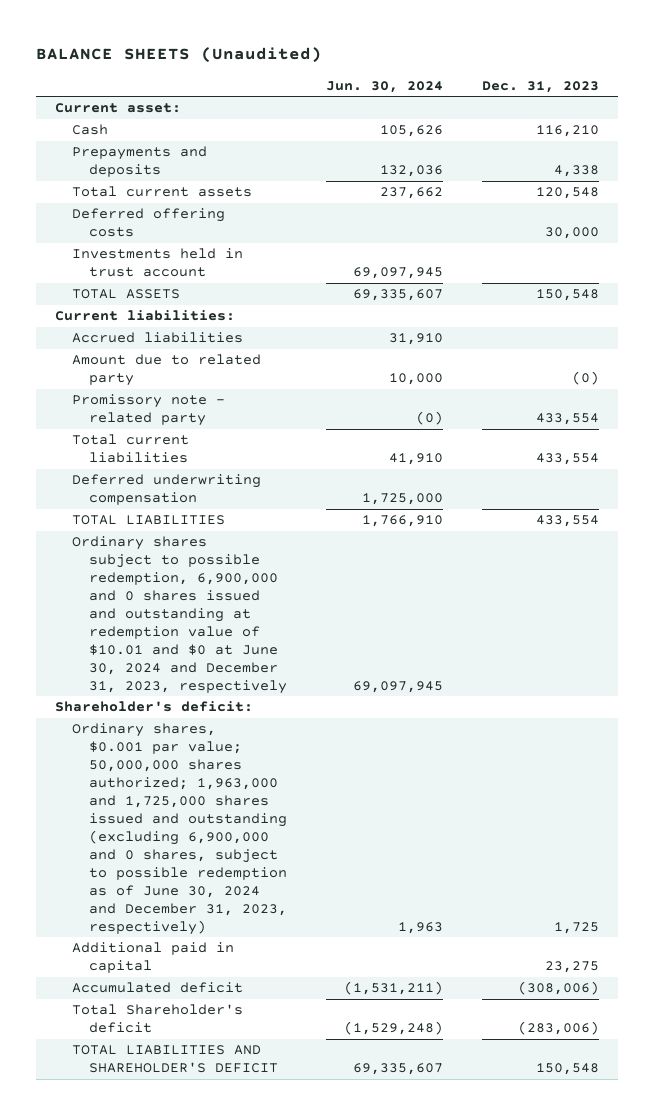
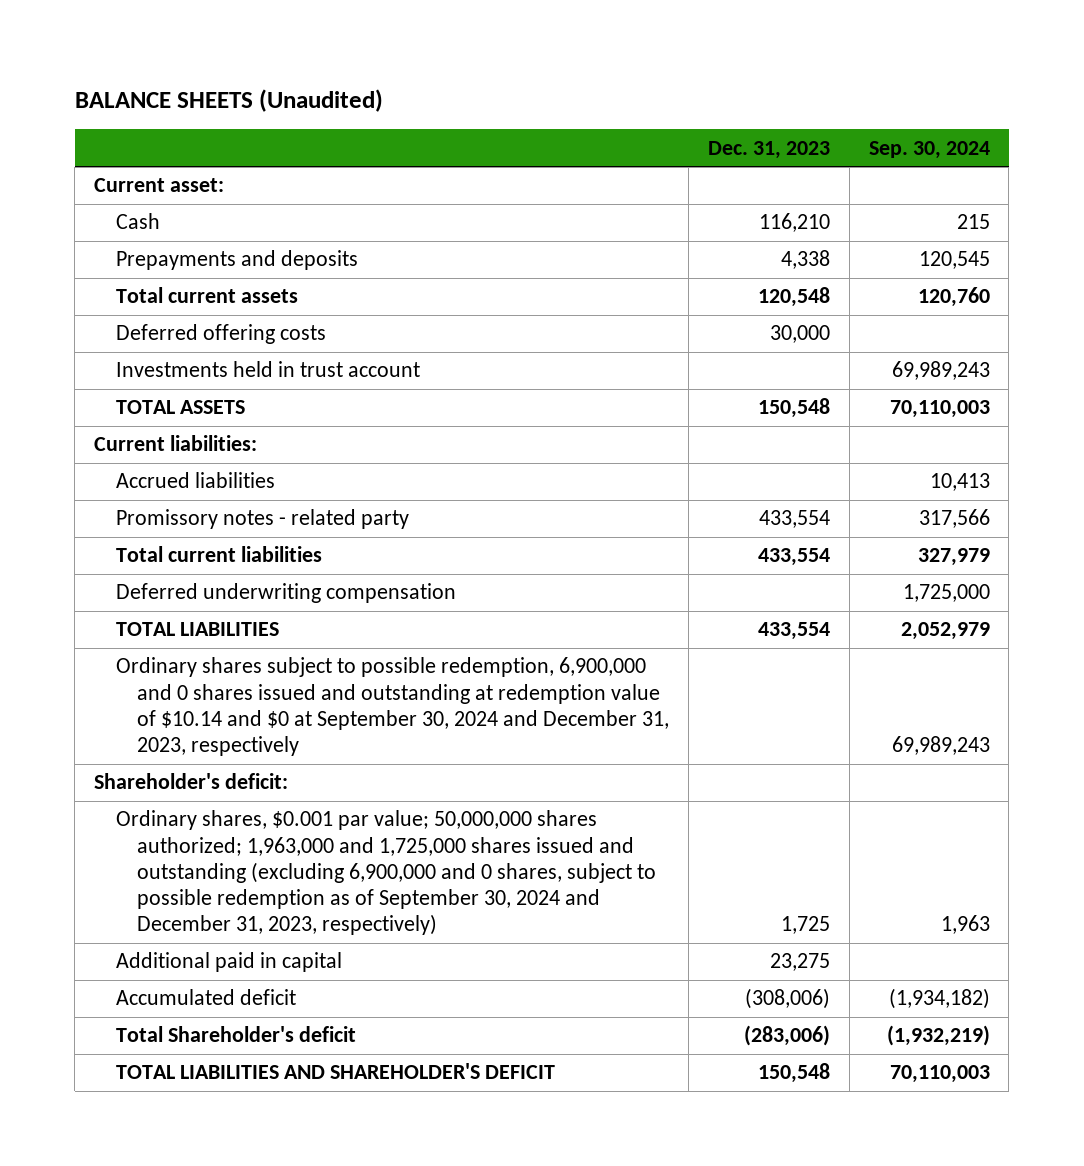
[326,80,444,93] Jun. 30, 2024 -> none
none -> [868,140,990,159] Sep. 30, 2024
[72,354,262,387] Amount due to related party -> none
[72,394,226,427] Promissory note - related party -> [115,509,409,530] Promissory notes - related party
[72,536,288,694] Ordinary shares subject to possible redemption, 6,900,000 and 0 shares issued and outstanding at redemption value of $10.01 and $0 at June 30, 2024 and December 31, 2023, respectively -> [115,657,670,757] Ordinary shares subject to possible redemption, 6,900,000 and 0 shares issued and outstanding at redemption value of $10.14 and $0 at September 30, 2024 and December 31, 2023, respectively
[72,723,288,935] Ordinary shares, $0.001 par value; 50,000,000 shares authorized; 1,963,000 and 1,725,000 shares issued and outstanding (excluding 6,900,000 and 0 shares, subject to possible redemption as of June 30, 2024 and December 31, 2023, respectively) -> [115,810,657,936] Ordinary shares, $0.001 par value; 50,000,000 shares authorized; 1,963,000 and 1,725,000 shares issued and outstanding (excluding 6,900,000 and 0 shares, subject to possible redemption as of September 30, 2024 and December 31, 2023, respectively)

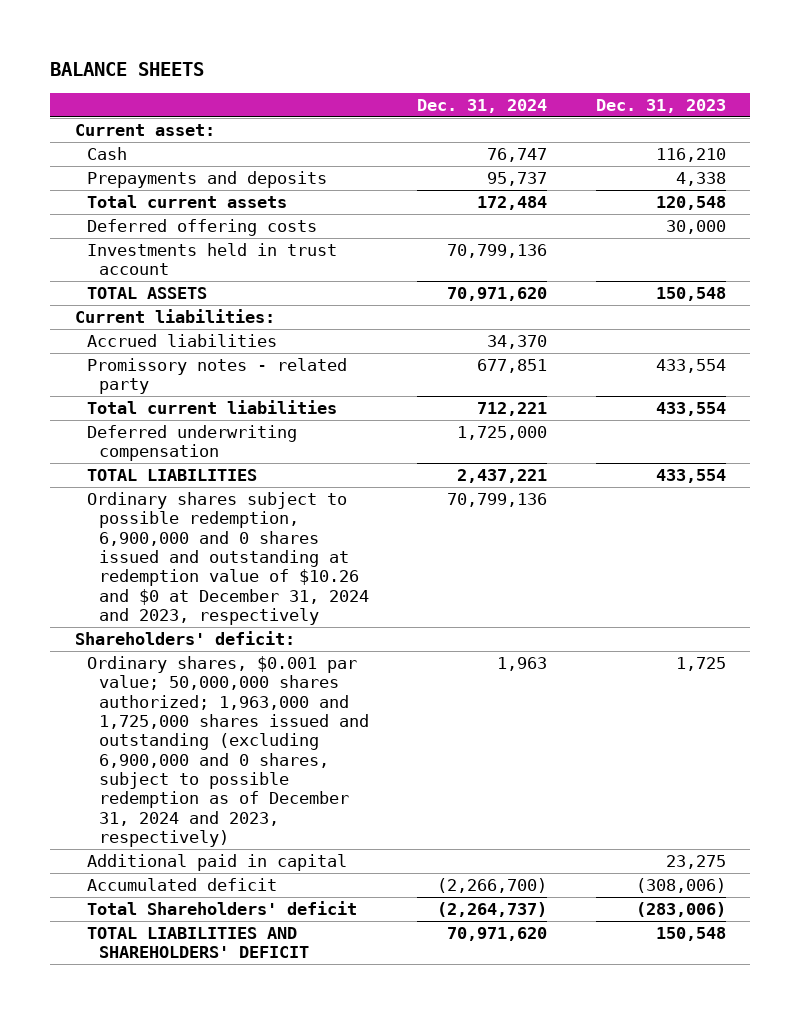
[74,88,383,112] BALANCE SHEETS (Unaudited) -> [50,62,205,77] BALANCE SHEETS
[868,140,990,159] Sep. 30, 2024 -> none
none -> [417,98,548,113] Dec. 31, 2024
[115,657,670,757] Ordinary shares subject to possible redemption, 6,900,000 and 0 shares issued and outstanding at redemption value of $10.14 and $0 at September 30, 2024 and December 31, 2023, respectively -> [86,492,369,625] Ordinary shares subject to possible redemption, 6,900,000 and 0 shares issued and outstanding at redemption value of $10.26 and $0 at December 31, 2024 and 2023, respectively
[94,773,289,790] Shareholder's deficit: -> [74,631,295,646] Shareholders' deficit:
[115,810,657,936] Ordinary shares, $0.001 par value; 50,000,000 shares authorized; 1,963,000 and 1,725,000 shares issued and outstanding (excluding 6,900,000 and 0 shares, subject to possible redemption as of September 30, 2024 and December 31, 2023, respectively) -> [86,656,369,847] Ordinary shares, $0.001 par value; 50,000,000 shares authorized; 1,963,000 and 1,725,000 shares issued and outstanding (excluding 6,900,000 and 0 shares, subject to possible redemption as of December 31, 2024 and 2023, respectively)
[115,1026,356,1043] Total Shareholder's deficit -> [86,901,357,916] Total Shareholders' deficit
[115,1063,555,1080] TOTAL LIABILITIES AND SHAREHOLDER'S DEFICIT -> [86,927,309,959] TOTAL LIABILITIES AND SHAREHOLDERS' DEFICIT

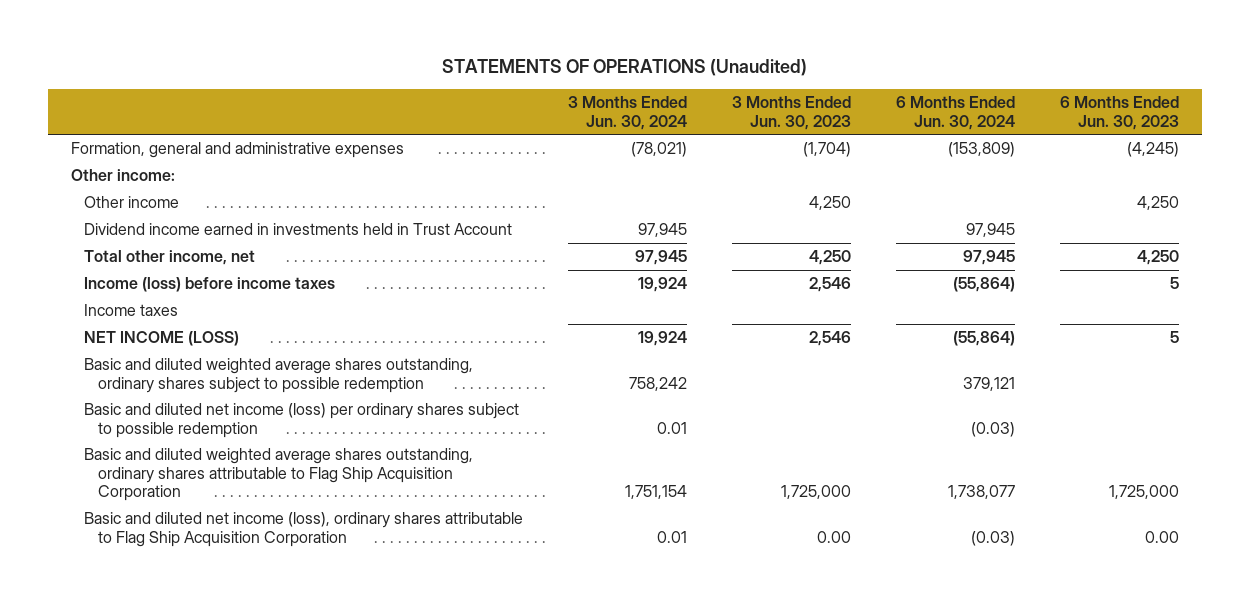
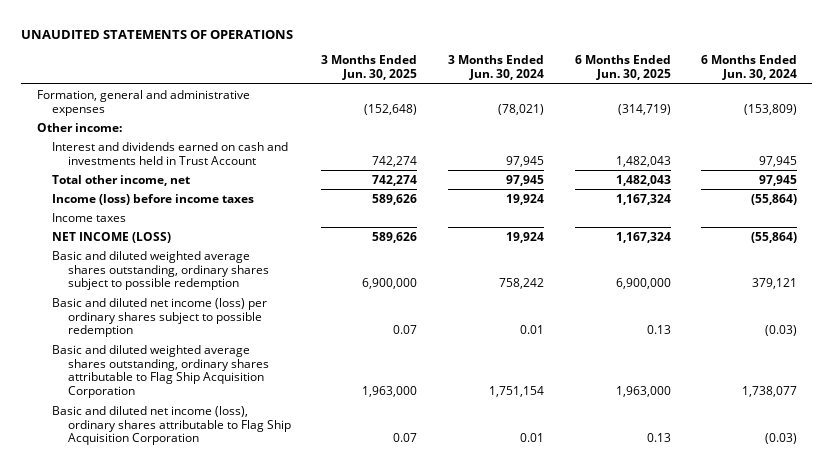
[442,59,808,77] STATEMENTS OF OPERATIONS (Unaudited) -> [21,30,294,40] UNAUDITED STATEMENTS OF OPERATIONS
[732,95,852,130] 3 Months Ended Jun. 30, 2023 -> none
[1060,95,1180,130] 6 Months Ended Jun. 30, 2023 -> none
none -> [321,55,418,81] 3 Months Ended Jun. 30, 2025
none -> [574,55,671,81] 6 Months Ended Jun. 30, 2025
[84,196,180,209] Other income -> none
[84,223,513,236] Dividend income earned in investments held in Trust Account -> [52,141,289,165] Interest and dividends earned on cash and investments held in Trust Account

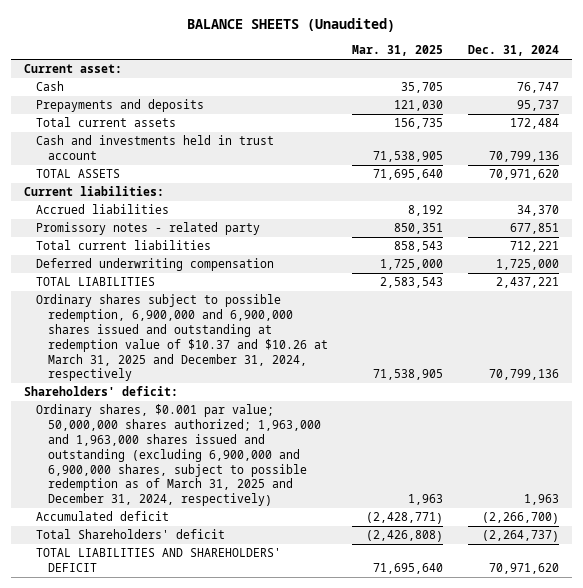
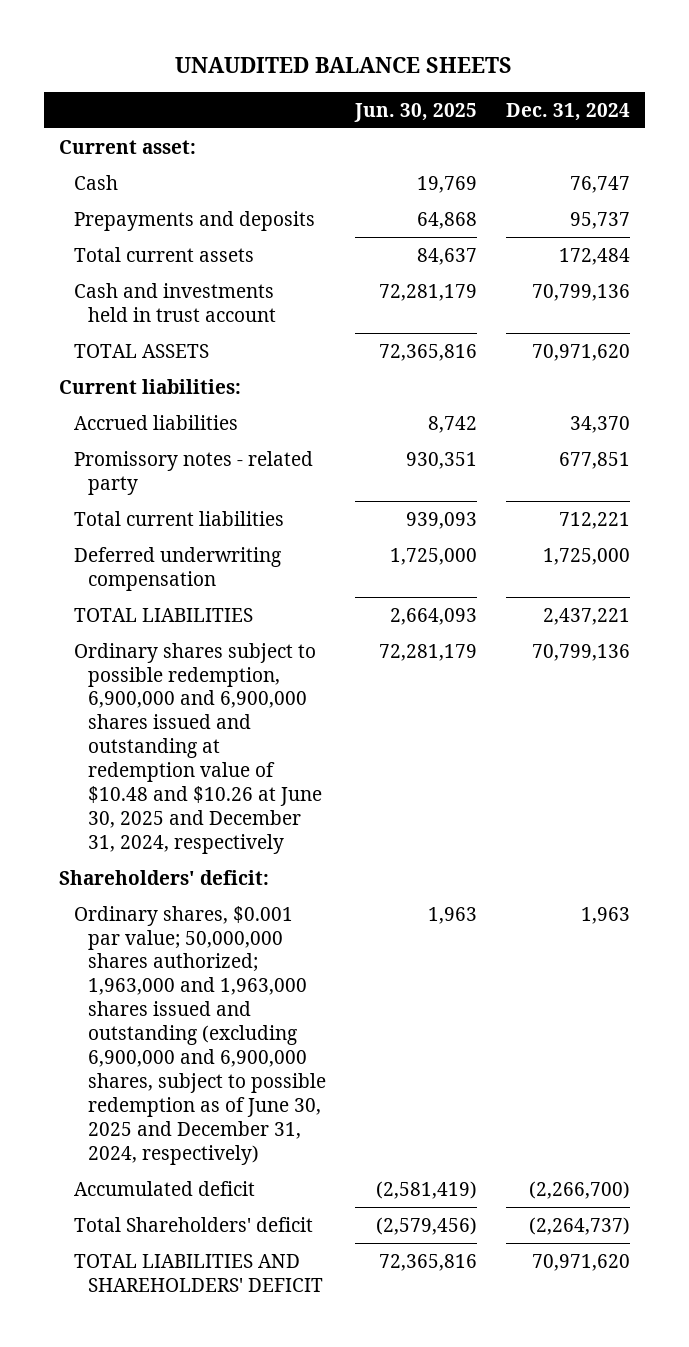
[187,18,396,33] BALANCE SHEETS (Unaudited) -> [175,57,513,74] UNAUDITED BALANCE SHEETS
[352,45,444,57] Mar. 31, 2025 -> none
none -> [354,102,478,122] Jun. 30, 2025
[35,294,328,382] Ordinary shares subject to possible redemption, 6,900,000 and 6,900,000 shares issued and outstanding at redemption value of $10.37 and $10.26 at March 31, 2025 and December 31, 2024, respectively -> [73,642,323,855] Ordinary shares subject to possible redemption, 6,900,000 and 6,900,000 shares issued and outstanding at redemption value of $10.48 and $10.26 at June 30, 2025 and December 31, 2024, respectively
[35,404,321,507] Ordinary shares, $0.001 par value; 50,000,000 shares authorized; 1,963,000 and 1,963,000 shares issued and outstanding (excluding 6,900,000 and 6,900,000 shares, subject to possible redemption as of March 31, 2025 and December 31, 2024, respectively) -> [73,905,327,1166] Ordinary shares, $0.001 par value; 50,000,000 shares authorized; 1,963,000 and 1,963,000 shares issued and outstanding (excluding 6,900,000 and 6,900,000 shares, subject to possible redemption as of June 30, 2025 and December 31, 2024, respectively)

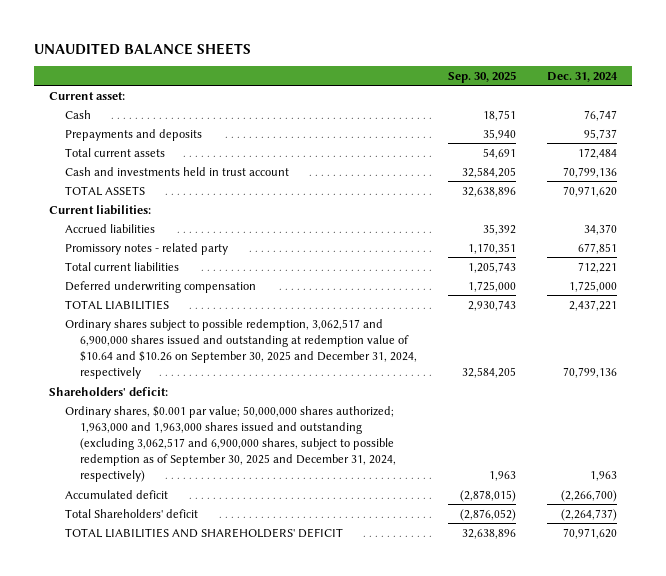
[354,102,478,122] Jun. 30, 2025 -> none
none -> [447,70,516,83] Sep. 30, 2025
[73,642,323,855] Ordinary shares subject to possible redemption, 6,900,000 and 6,900,000 shares issued and outstanding at redemption value of $10.48 and $10.26 at June 30, 2025 and December 31, 2024, respectively -> [64,318,418,380] Ordinary shares subject to possible redemption, 3,062,517 and 6,900,000 shares issued and outstanding at redemption value of $10.64 and $10.26 on September 30, 2025 and December 31, 2024, respectively
[73,905,327,1166] Ordinary shares, $0.001 par value; 50,000,000 shares authorized; 1,963,000 and 1,963,000 shares issued and outstanding (excluding 6,900,000 and 6,900,000 shares, subject to possible redemption as of June 30, 2025 and December 31, 2024, respectively) -> [64,405,397,483] Ordinary shares, $0.001 par value; 50,000,000 shares authorized; 1,963,000 and 1,963,000 shares issued and outstanding (excluding 3,062,517 and 6,900,000 shares, subject to possible redemption as of September 30, 2025 and December 31, 2024, respectively)

